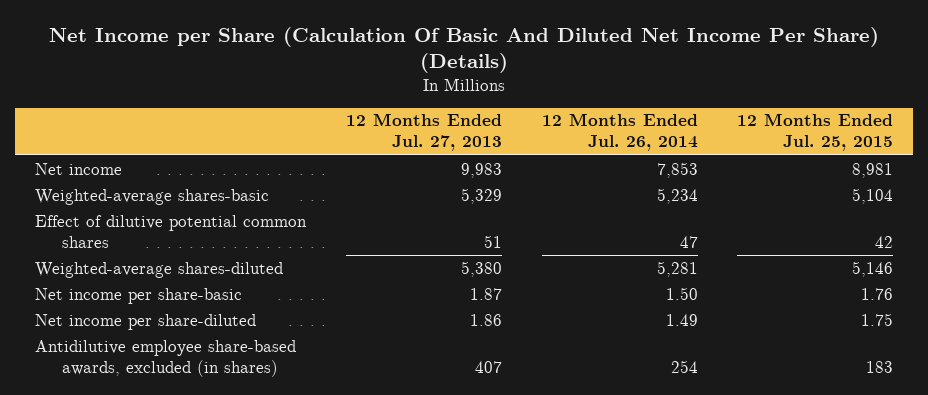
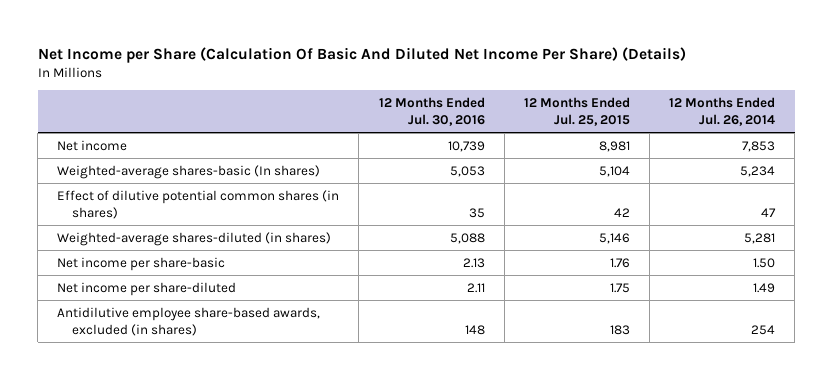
[345,113,502,152] 12 Months Ended Jul. 27, 2013 -> none
none -> [378,97,485,127] 12 Months Ended Jul. 30, 2016
[35,188,270,205] Weighted-average shares-basic -> [57,164,321,179] Weighted-average shares-basic (In shares)
[35,214,308,248] Effect of dilutive potential common shares -> [57,189,340,219] Effect of dilutive potential common shares (in shares)
[35,261,284,278] Weighted-average shares-diluted -> [57,231,332,246] Weighted-average shares-diluted (in shares)

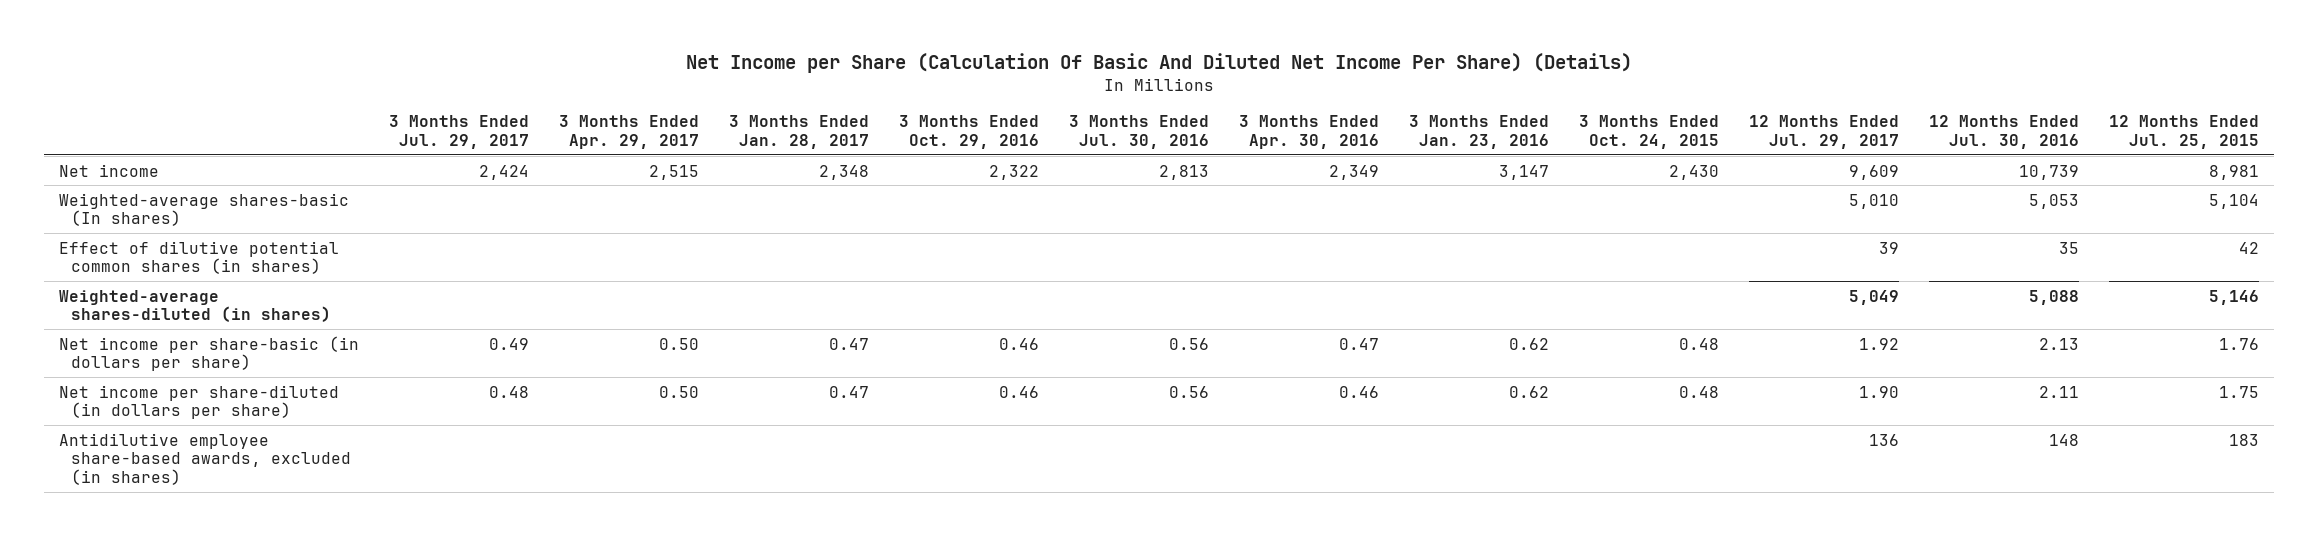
[669,97,776,127] 12 Months Ended Jul. 26, 2014 -> none
none -> [389,115,530,149] 3 Months Ended Jul. 29, 2017
none -> [559,115,700,149] 3 Months Ended Apr. 29, 2017
none -> [729,115,870,149] 3 Months Ended Jan. 28, 2017
none -> [899,115,1040,149] 3 Months Ended Oct. 29, 2016
none -> [1069,115,1210,149] 3 Months Ended Jul. 30, 2016
none -> [1239,115,1380,149] 3 Months Ended Apr. 30, 2016
none -> [1409,115,1550,149] 3 Months Ended Jan. 23, 2016
none -> [1578,115,1719,149] 3 Months Ended Oct. 24, 2015
none -> [1748,115,1899,149] 12 Months Ended Jul. 29, 2017
[57,256,226,271] Net income per share-basic -> [59,335,360,372] Net income per share-basic (in dollars per share)
[57,281,237,296] Net income per share-diluted -> [59,384,340,420] Net income per share-diluted (in dollars per share)

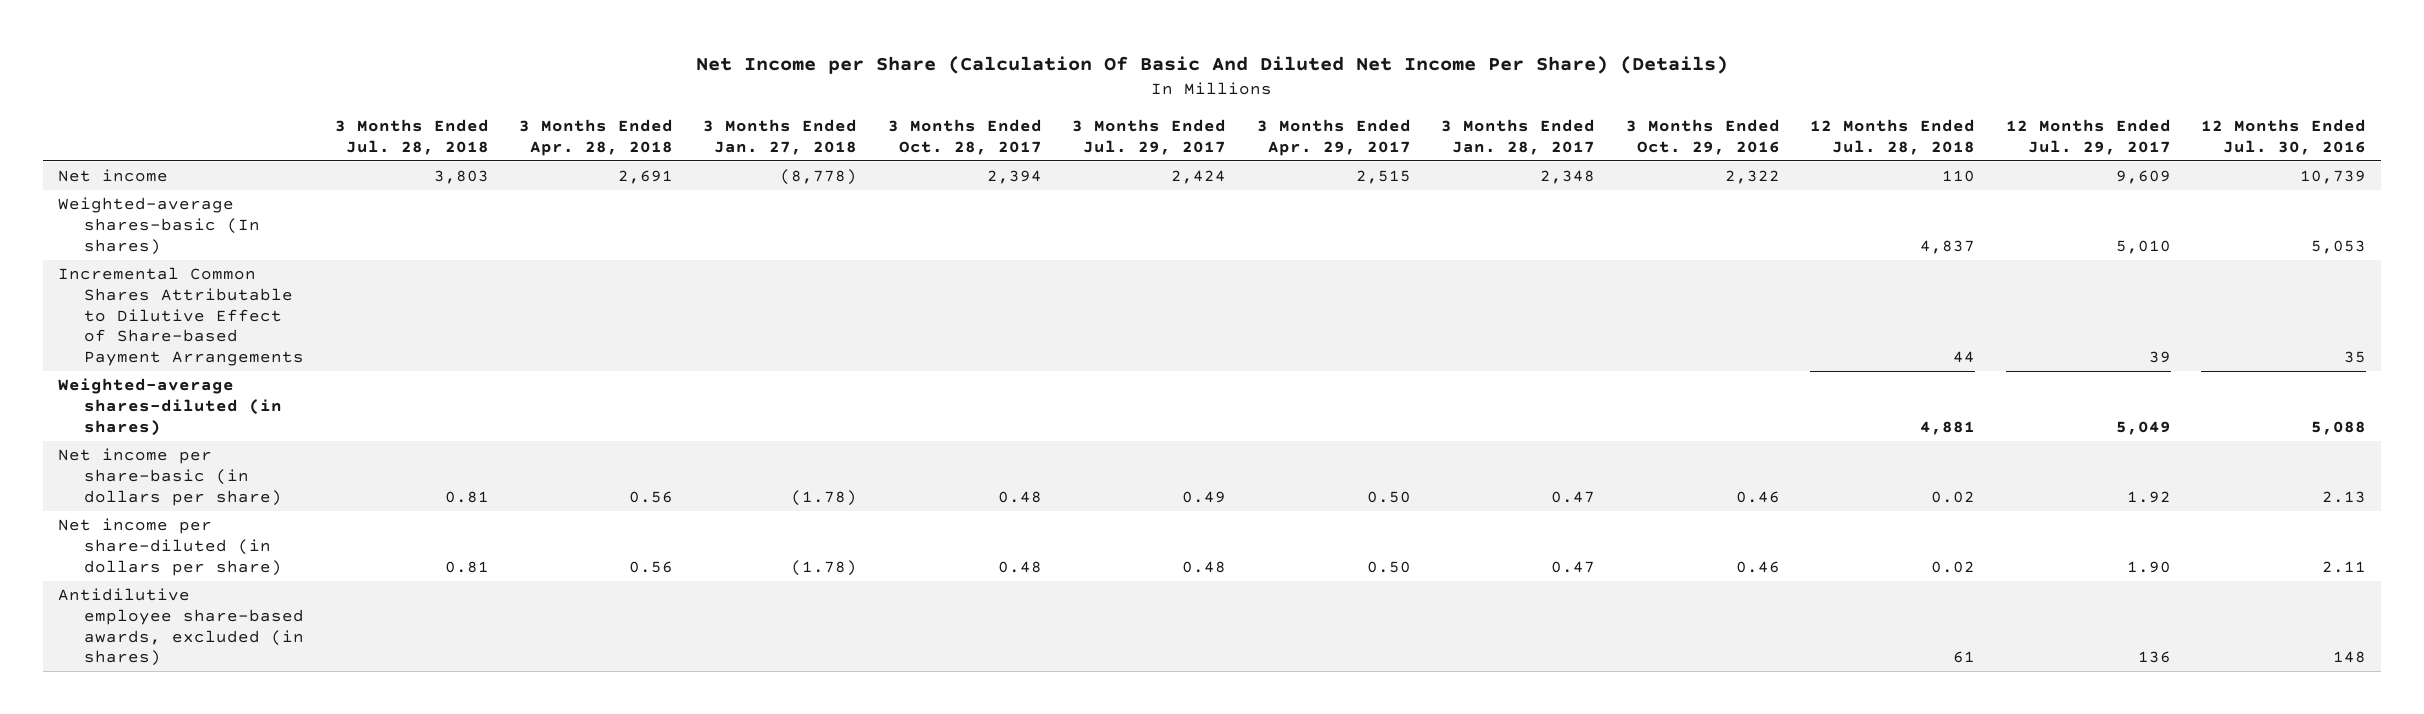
[1069,115,1210,149] 3 Months Ended Jul. 30, 2016 -> none
[1239,115,1380,149] 3 Months Ended Apr. 30, 2016 -> none
[1409,115,1550,149] 3 Months Ended Jan. 23, 2016 -> none
[1578,115,1719,149] 3 Months Ended Oct. 24, 2015 -> none
[2108,115,2259,149] 12 Months Ended Jul. 25, 2015 -> none
none -> [334,119,489,155] 3 Months Ended Jul. 28, 2018
none -> [519,119,674,156] 3 Months Ended Apr. 28, 2018
none -> [703,119,858,155] 3 Months Ended Jan. 27, 2018
none -> [887,119,1042,155] 3 Months Ended Oct. 28, 2017
none -> [1810,119,1976,155] 12 Months Ended Jul. 28, 2018
[59,240,340,275] Effect of dilutive potential common shares (in shares) -> [57,267,305,367] Incremental Common Shares Attributable to Dilutive Effect of Share-based Payment Arrangements

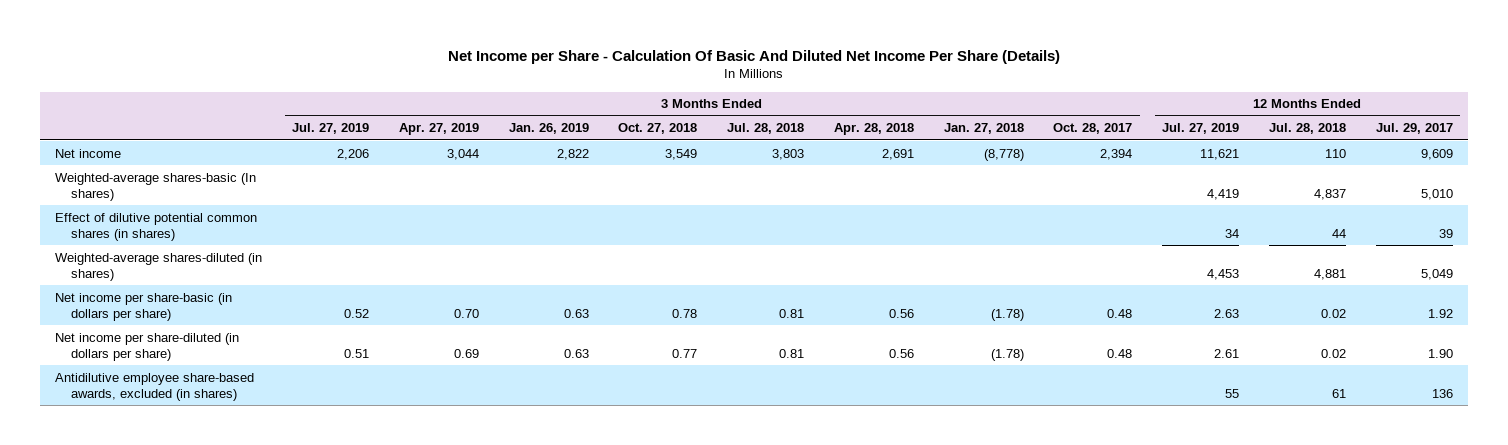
[695,56,1728,75] Net Income per Share (Calculation Of Basic And Diluted Net Income Per Share) (Details) -> [447,49,1060,64] Net Income per Share - Calculation Of Basic And Diluted Net Income Per Share (Details)
[1072,119,1227,155] 3 Months Ended Jul. 29, 2017 -> none
[1256,119,1411,156] 3 Months Ended Apr. 29, 2017 -> none
[1441,119,1596,155] 3 Months Ended Jan. 28, 2017 -> none
[1625,119,1780,155] 3 Months Ended Oct. 29, 2016 -> none
[2201,119,2367,155] 12 Months Ended Jul. 30, 2016 -> none
none -> [291,123,369,135] Jul. 27, 2019
none -> [398,123,479,136] Apr. 27, 2019
none -> [508,123,589,135] Jan. 26, 2019
none -> [618,123,698,135] Oct. 27, 2018
none -> [1162,123,1240,135] Jul. 27, 2019
[57,267,305,367] Incremental Common Shares Attributable to Dilutive Effect of Share-based Payment Arrangements -> [55,212,258,241] Effect of dilutive potential common shares (in shares)

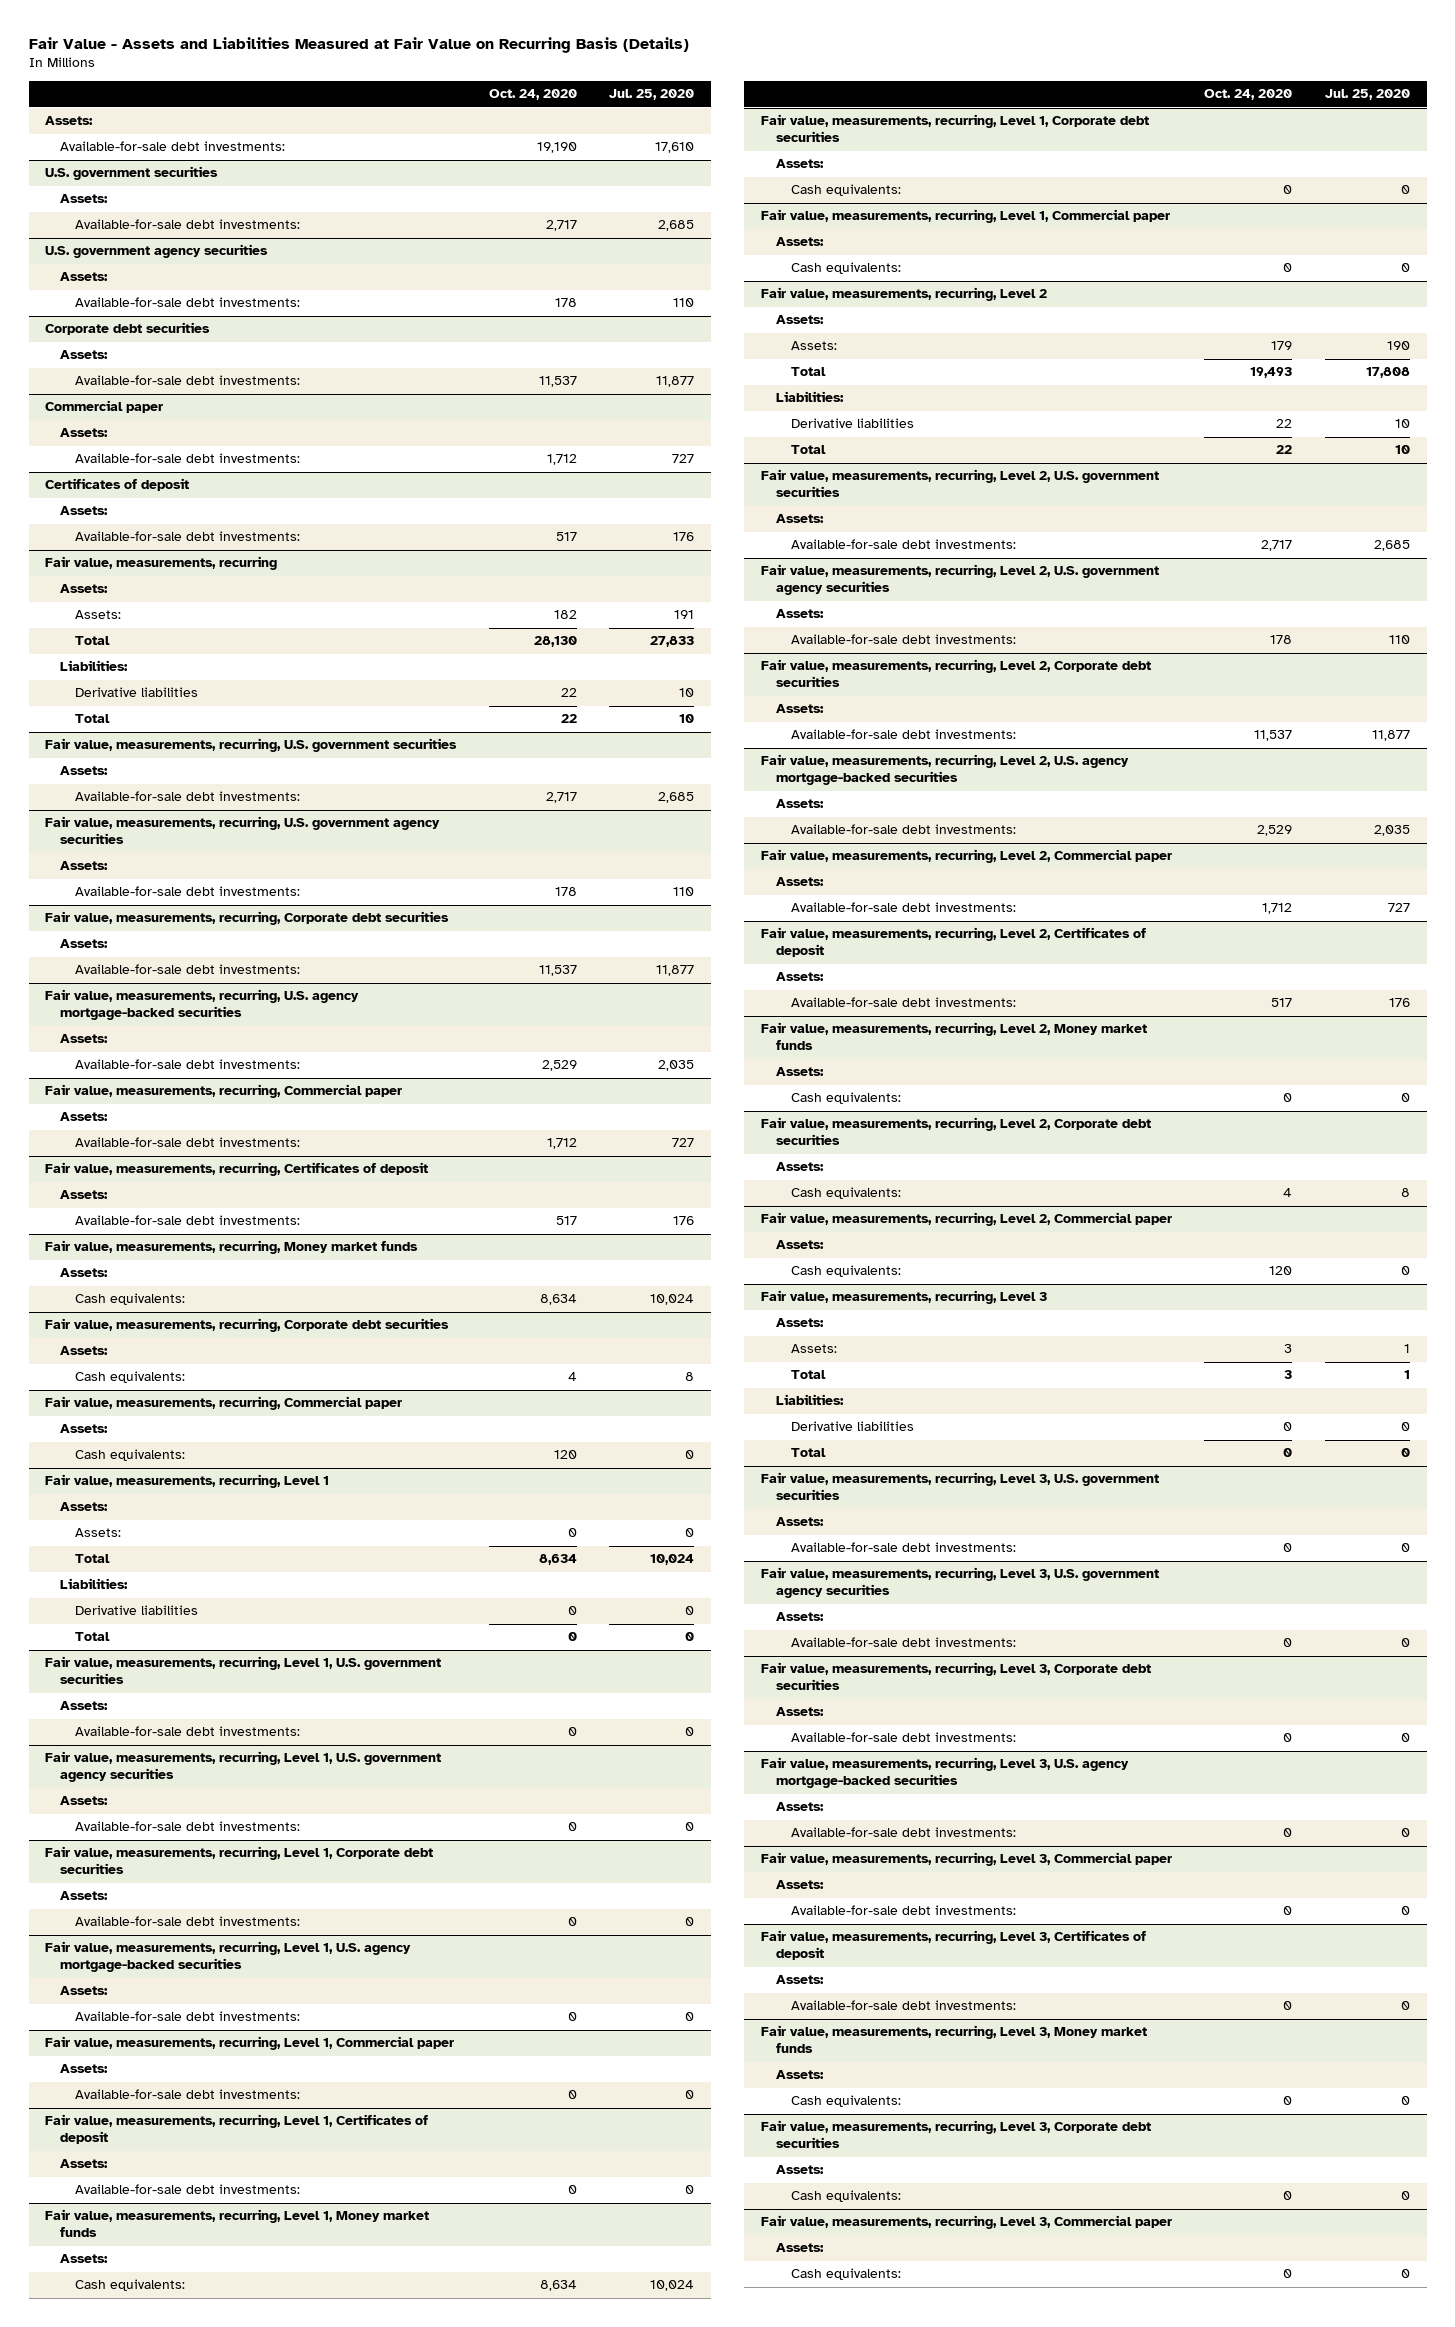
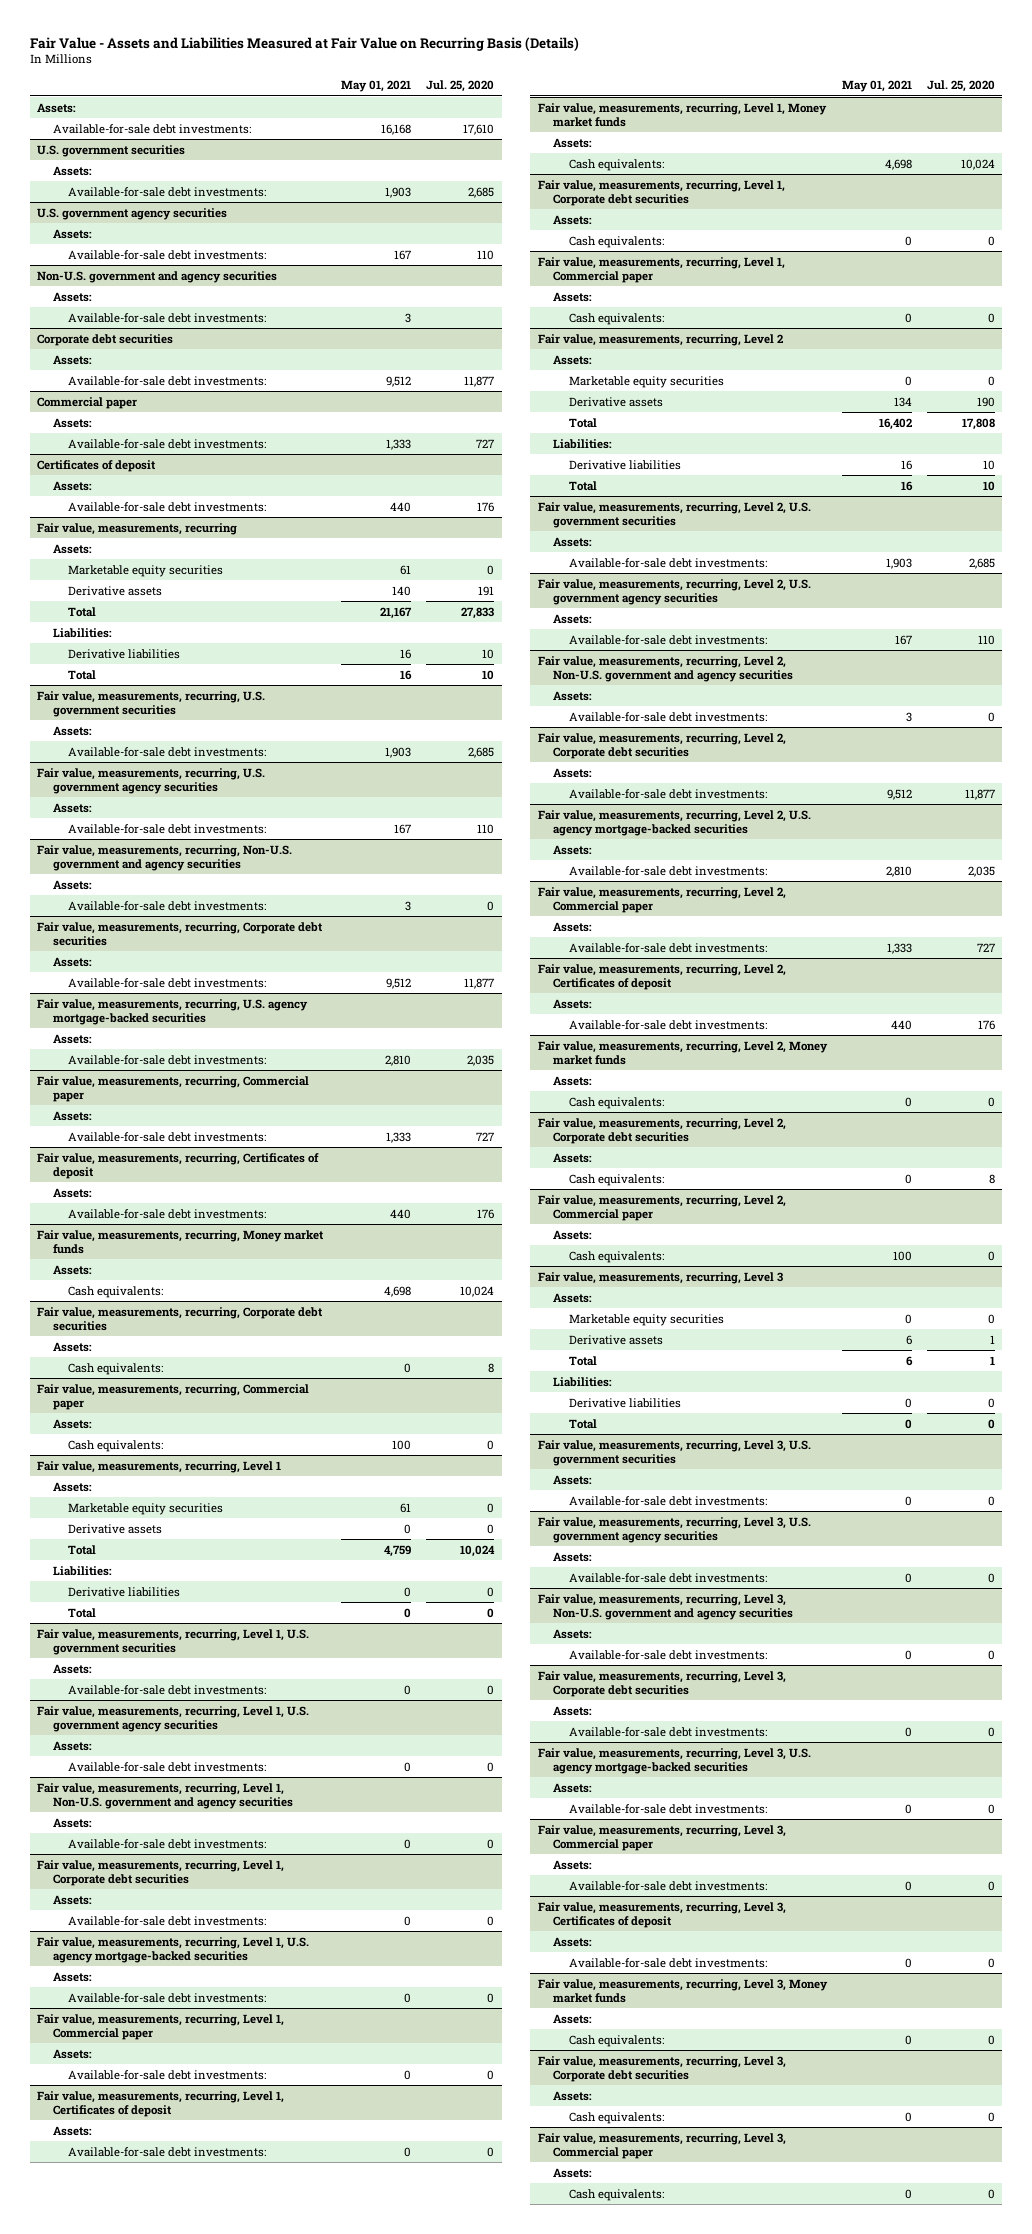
[488,89,577,101] Oct. 24, 2020 -> none
none -> [341,80,412,93] May 01, 2021
none -> [37,270,278,283] Non-U.S. government and agency securities
none -> [52,291,92,302] Assets:
none -> [67,312,266,323] Available-for-sale debt investments:
none -> [67,564,223,577] Marketable equity securities
[74,610,121,620] Assets: -> [67,585,162,596] Derivative assets
none -> [37,844,293,871] Fair value, measurements, recurring, Non-U.S. government and agency securities
none -> [52,879,92,890] Assets:
none -> [67,900,266,911] Available-for-sale debt investments:
none -> [67,1502,223,1515] Marketable equity securities
[74,1528,121,1538] Assets: -> [67,1523,162,1534] Derivative assets
none -> [37,1782,293,1809] Fair value, measurements, recurring, Level 1, Non-U.S. government and agency securities
none -> [52,1817,92,1828] Assets:
none -> [67,1838,266,1849] Available-for-sale debt investments:
none -> [568,375,724,388] Marketable equity securities
[790,341,837,351] Assets: -> [568,396,663,407] Derivative assets
none -> [537,655,794,682] Fair value, measurements, recurring, Level 2, Non-U.S. government and agency securities
none -> [553,690,593,701] Assets:
none -> [568,711,767,722] Available-for-sale debt investments:
none -> [568,1313,724,1326] Marketable equity securities
[790,1344,837,1354] Assets: -> [568,1334,663,1345] Derivative assets
none -> [537,1593,794,1620] Fair value, measurements, recurring, Level 3, Non-U.S. government and agency securities
none -> [553,1628,593,1639] Assets:
none -> [568,1649,767,1660] Available-for-sale debt investments:

